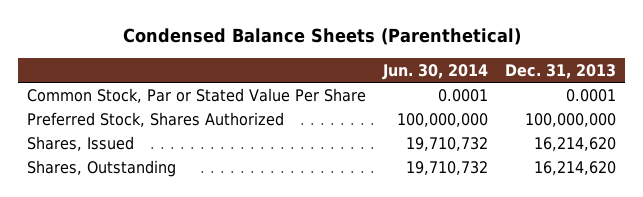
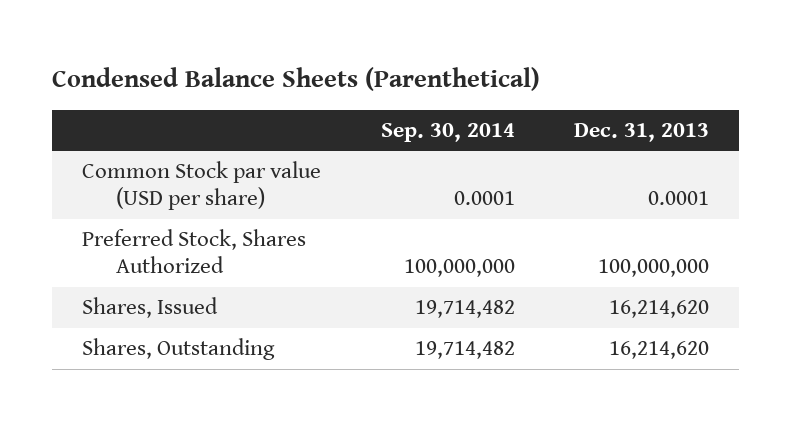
[382,63,489,80] Jun. 30, 2014 -> none
none -> [380,122,515,142] Sep. 30, 2014
[26,87,366,103] Common Stock, Par or Stated Value Per Share -> [82,161,322,211] Common Stock par value (USD per share)

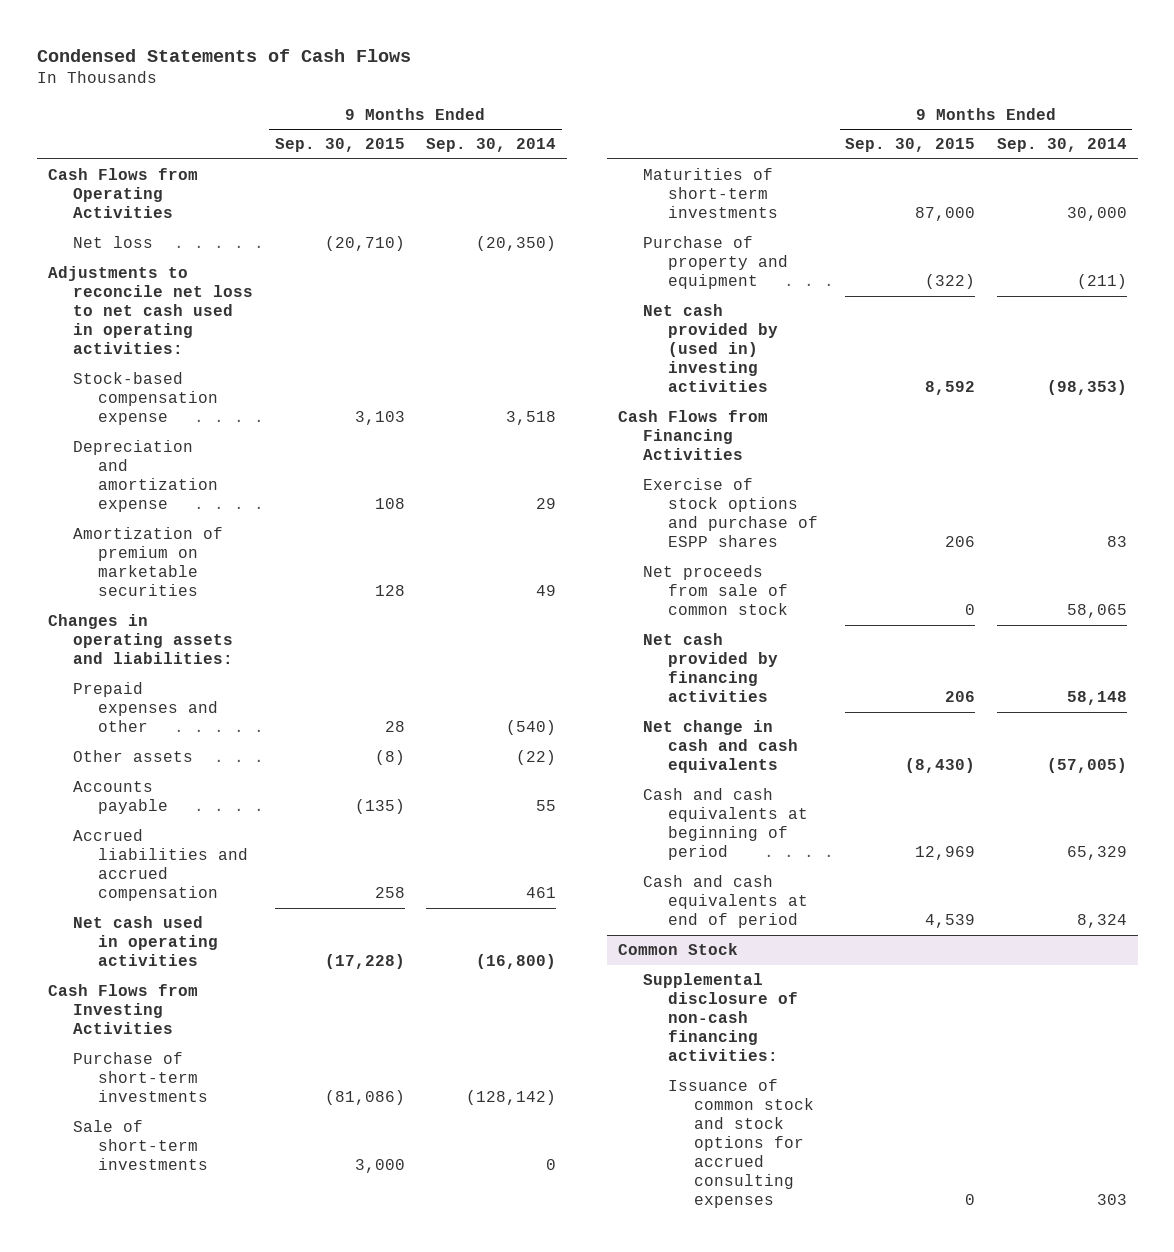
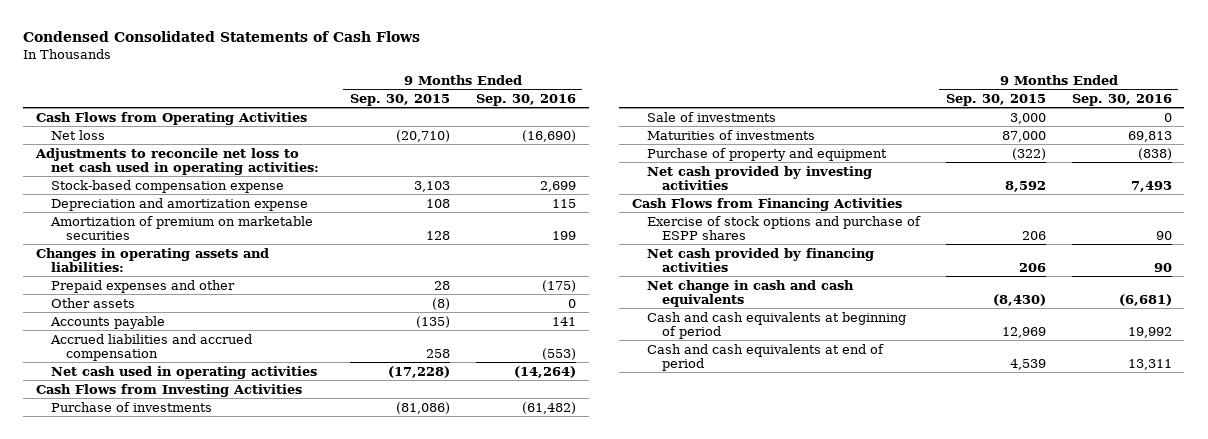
[36,48,411,62] Condensed Statements of Cash Flows -> [23,31,421,43] Condensed Consolidated Statements of Cash Flows
[426,138,557,153] Sep. 30, 2014 -> none
none -> [475,93,576,106] Sep. 30, 2016
[72,1052,209,1103] Purchase of short-term investments -> [51,401,213,412] Purchase of investments
[72,1120,209,1171] Sale of short-term investments -> [646,111,776,122] Sale of investments
[643,168,779,219] Maturities of short-term investments -> [646,129,815,140] Maturities of investments
[643,304,779,393] Net cash provided by (used in) investing activities -> [646,165,872,190] Net cash provided by investing activities
[643,565,789,616] Net proceeds from sale of common stock -> none
[618,943,739,956] Common Stock -> none
[643,973,799,1062] Supplemental disclosure of non-cash financing activities: -> none
[668,1079,814,1209] Issuance of common stock and stock options for accrued consulting expenses -> none

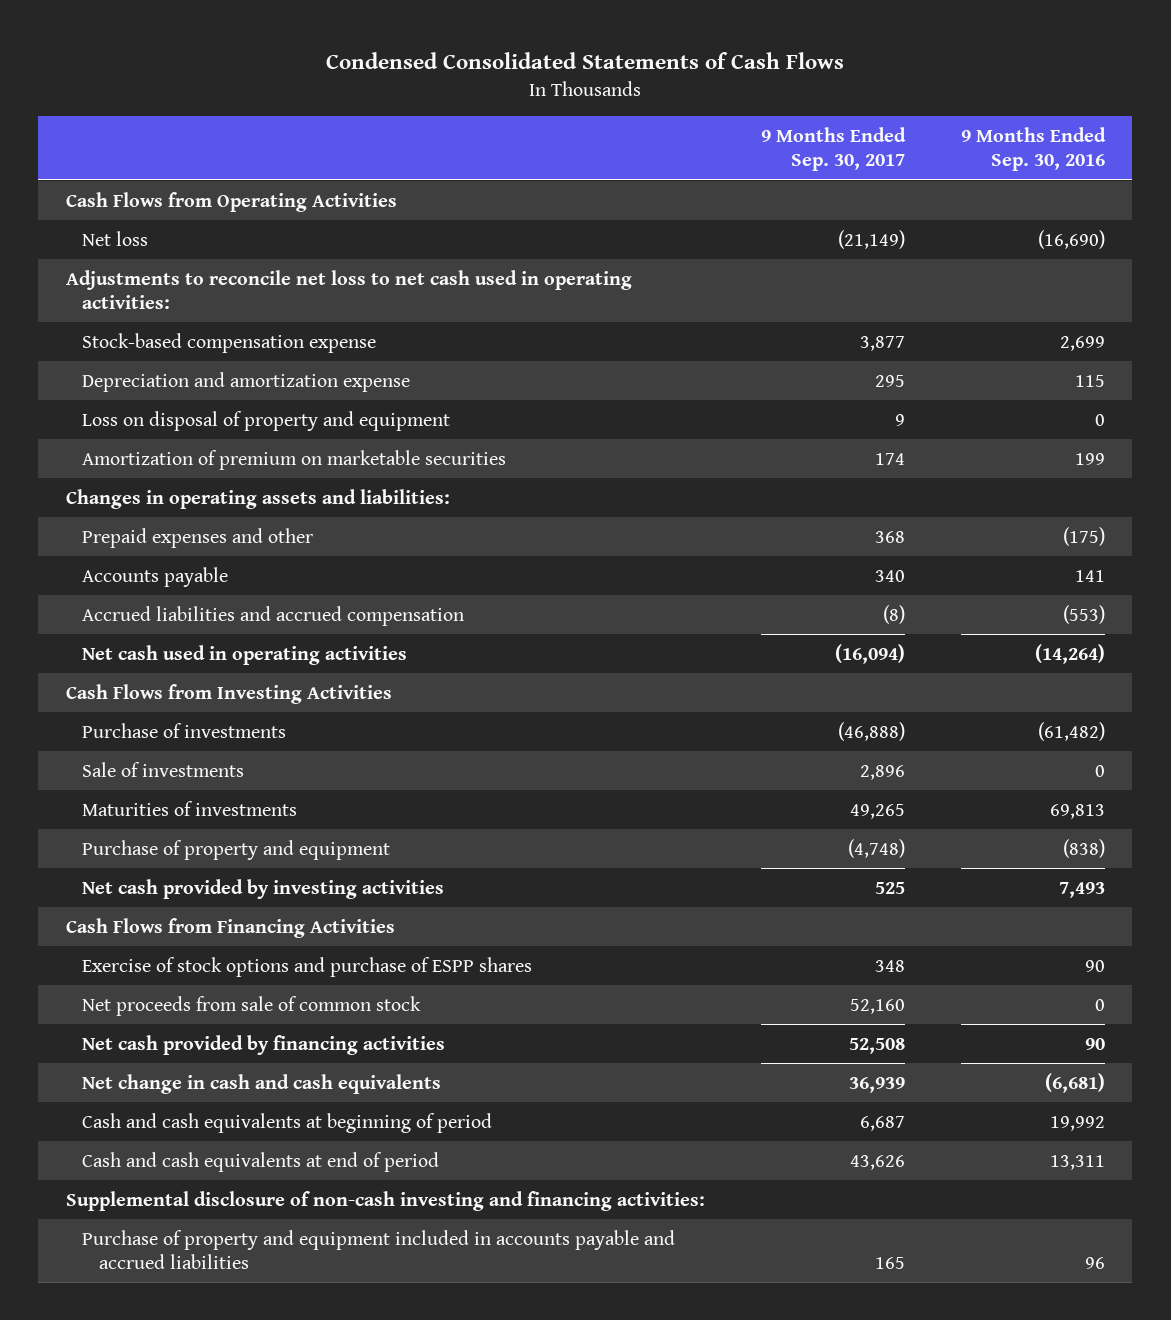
[349,93,450,106] Sep. 30, 2015 -> none
none -> [760,127,906,172] 9 Months Ended Sep. 30, 2017
none -> [82,410,451,431] Loss on disposal of property and equipment
[51,297,136,308] Other assets -> none
none -> [82,995,422,1016] Net proceeds from sale of common stock
none -> [65,1190,705,1211] Supplemental disclosure of non-cash investing and financing activities:
none -> [82,1229,676,1269] Purchase of property and equipment included in accounts payable and accrued liabilities

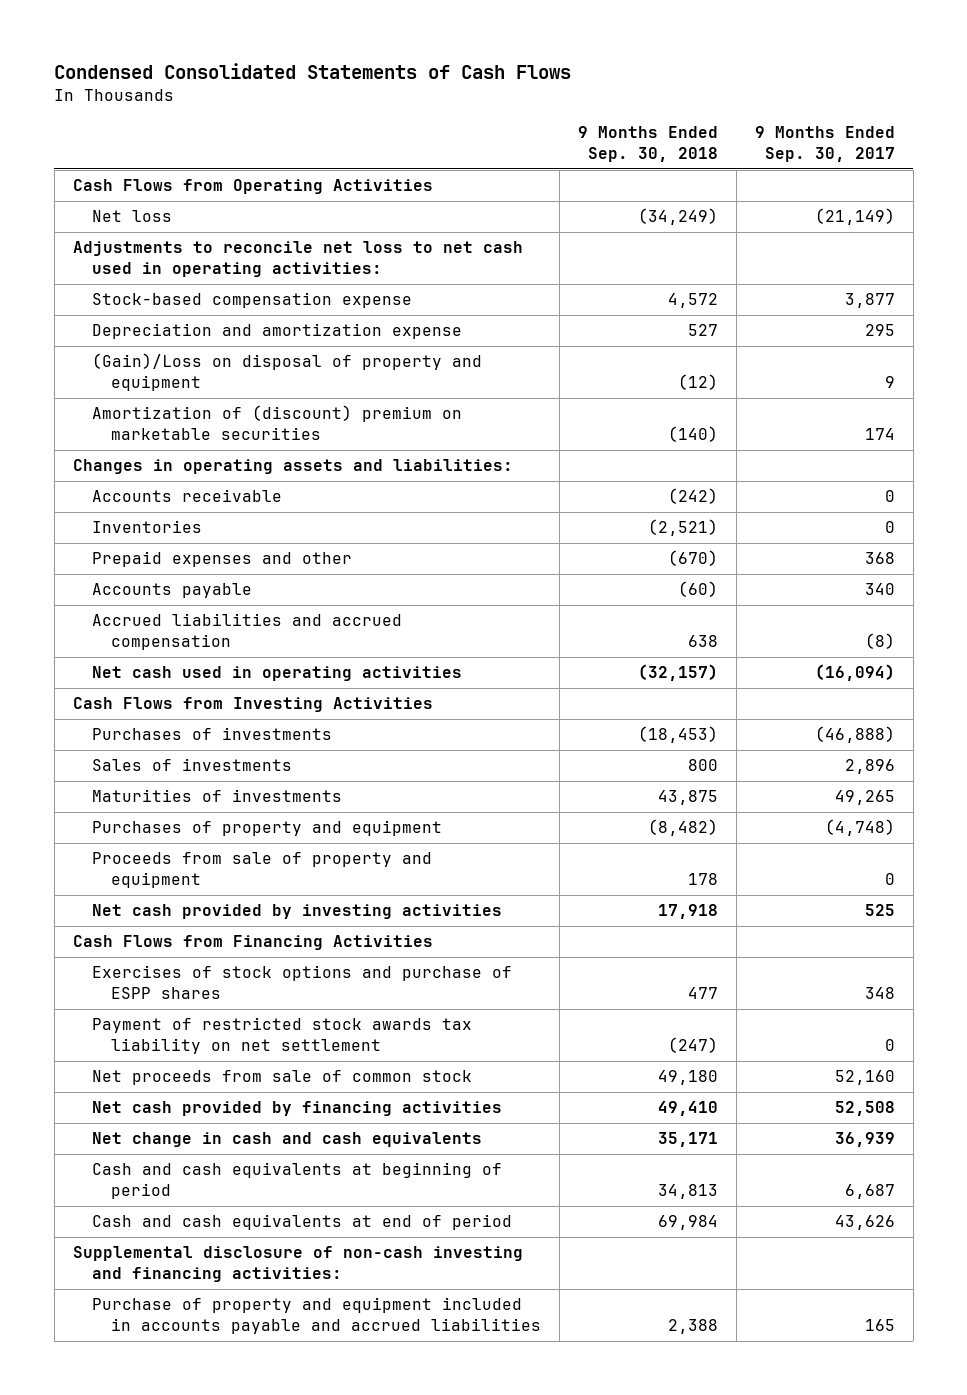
[960,127,1106,172] 9 Months Ended Sep. 30, 2016 -> none
none -> [578,126,719,162] 9 Months Ended Sep. 30, 2018
[82,410,451,431] Loss on disposal of property and equipment -> [92,353,483,392] (Gain)/Loss on disposal of property and equipment
[82,449,507,470] Amortization of premium on marketable securities -> [92,405,463,441] Amortization of (discount) premium on marketable securities
none -> [92,489,283,503] Accounts receivable
none -> [92,520,203,534] Inventories
[82,722,287,738] Purchase of investments -> [92,727,333,741] Purchases of investments
[82,761,245,777] Sale of investments -> [92,758,293,772] Sales of investments
[82,839,391,860] Purchase of property and equipment -> [92,820,443,837] Purchases of property and equipment
none -> [92,852,433,889] Proceeds from sale of property and equipment
[82,956,533,977] Exercise of stock options and purchase of ESPP shares -> [92,965,513,1000] Exercises of stock options and purchase of ESPP shares
none -> [92,1017,473,1055] Payment of restricted stock awards tax liability on net settlement

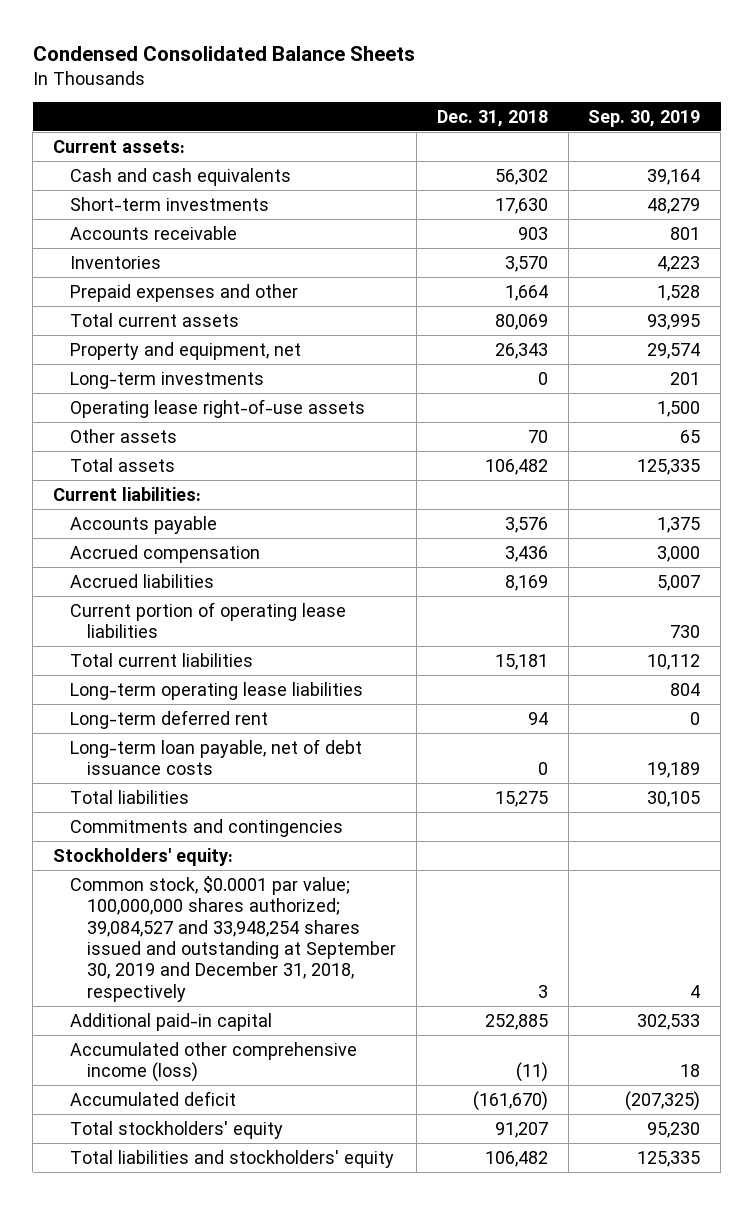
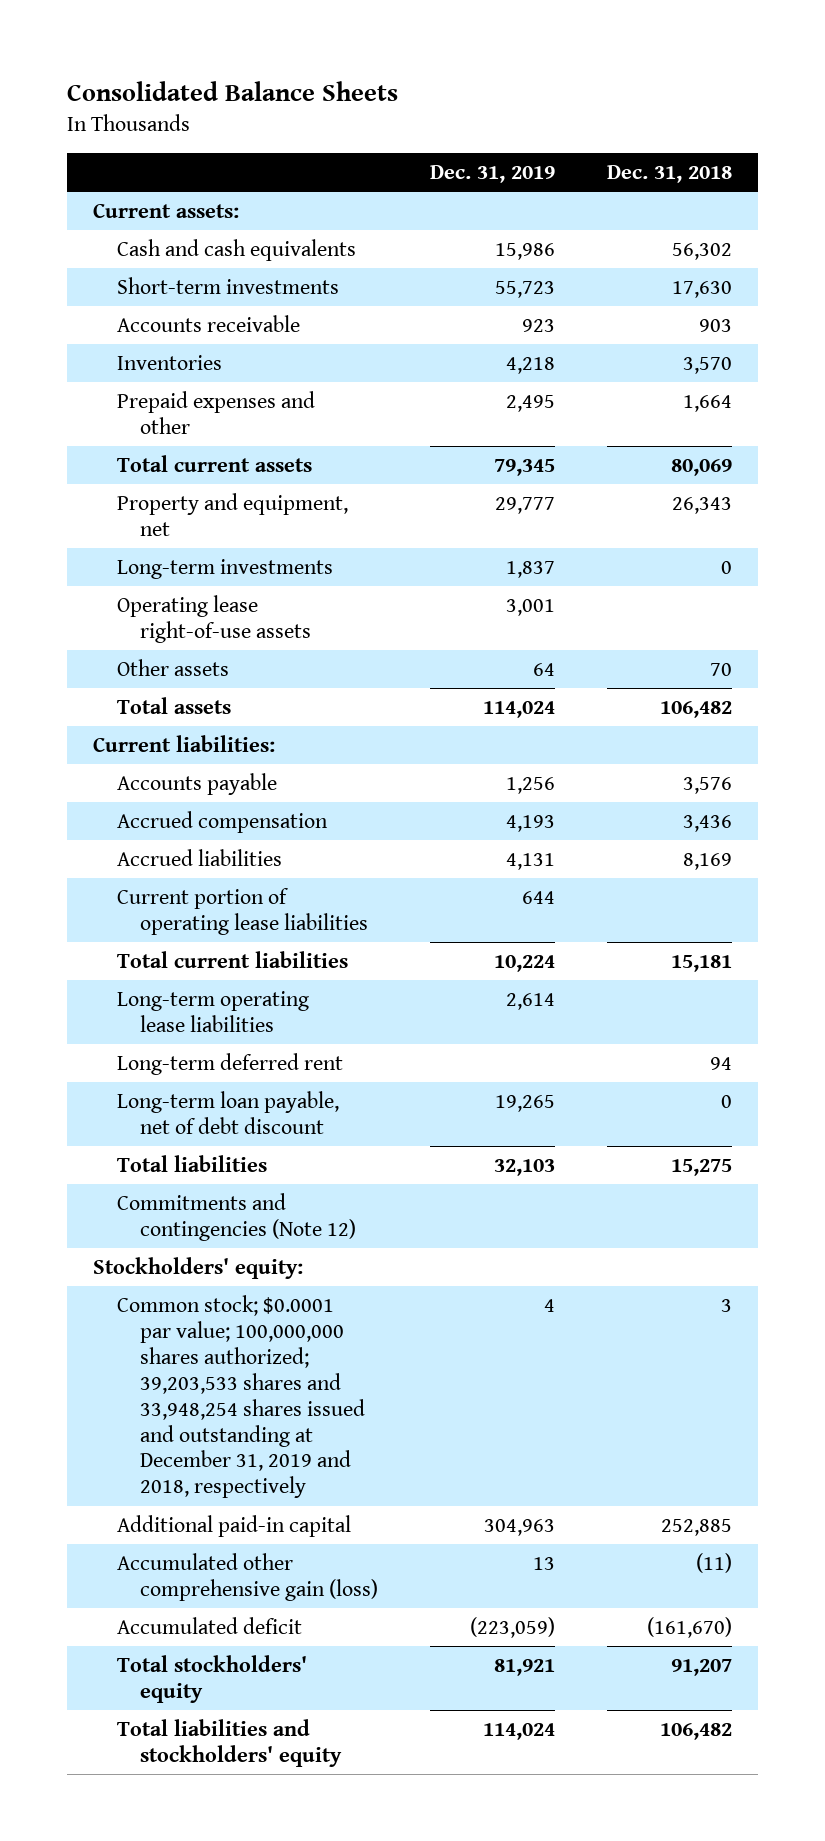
[32,45,415,61] Condensed Consolidated Balance Sheets -> [67,81,399,102] Consolidated Balance Sheets
[588,109,701,127] Sep. 30, 2019 -> none
none -> [430,165,556,184] Dec. 31, 2019
[70,738,363,776] Long-term loan payable, net of debt issuance costs -> [116,1090,339,1134] Long-term loan payable, net of debt discount
[70,818,344,837] Commitments and contingencies -> [116,1192,357,1241] Commitments and contingencies (Note 12)
[70,875,397,1002] Common stock, $0.0001 par value; 100,000,000 shares authorized; 39,084,527 and 33,948,254 shares issued and outstanding at September 30, 2019 and December 31, 2018, respectively -> [116,1294,366,1499] Common stock; $0.0001 par value; 100,000,000 shares authorized; 39,203,533 shares and 33,948,254 shares issued and outstanding at December 31, 2019 and 2018, respectively
[70,1041,358,1083] Accumulated other comprehensive income (loss) -> [116,1552,379,1601] Accumulated other comprehensive gain (loss)

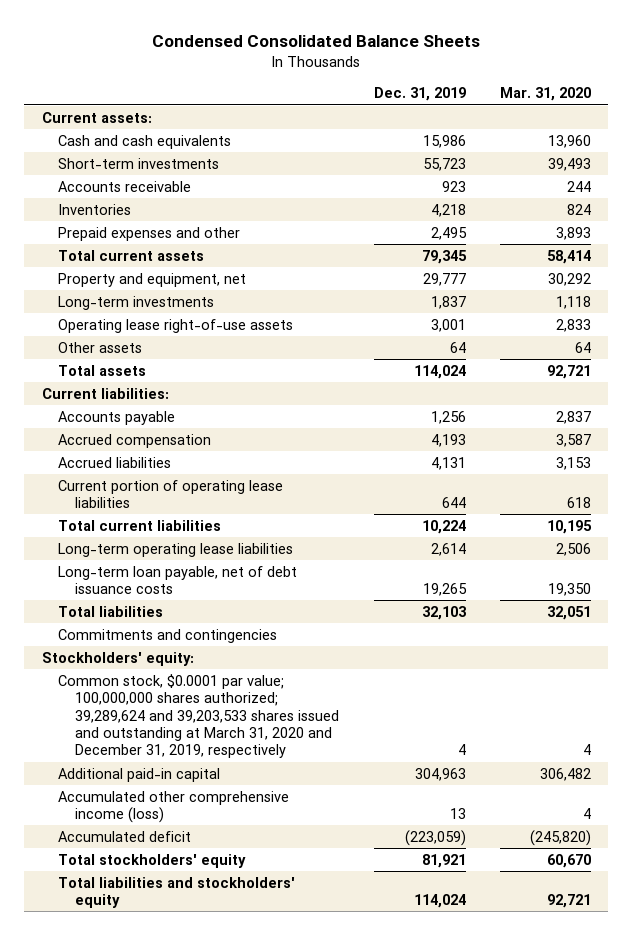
[67,81,399,102] Consolidated Balance Sheets -> [152,35,481,48] Condensed Consolidated Balance Sheets
[607,165,733,184] Dec. 31, 2018 -> none
none -> [500,87,592,102] Mar. 31, 2020
[116,1052,343,1075] Long-term deferred rent -> none
[116,1090,339,1134] Long-term loan payable, net of debt discount -> [58,565,298,595] Long-term loan payable, net of debt issuance costs
[116,1192,357,1241] Commitments and contingencies (Note 12) -> [58,628,278,643] Commitments and contingencies
[116,1294,366,1499] Common stock; $0.0001 par value; 100,000,000 shares authorized; 39,203,533 shares and 33,948,254 shares issued and outstanding at December 31, 2019 and 2018, respectively -> [58,673,340,759] Common stock, $0.0001 par value; 100,000,000 shares authorized; 39,289,624 and 39,203,533 shares issued and outstanding at March 31, 2020 and December 31, 2019, respectively
[116,1552,379,1601] Accumulated other comprehensive gain (loss) -> [58,790,290,824] Accumulated other comprehensive income (loss)

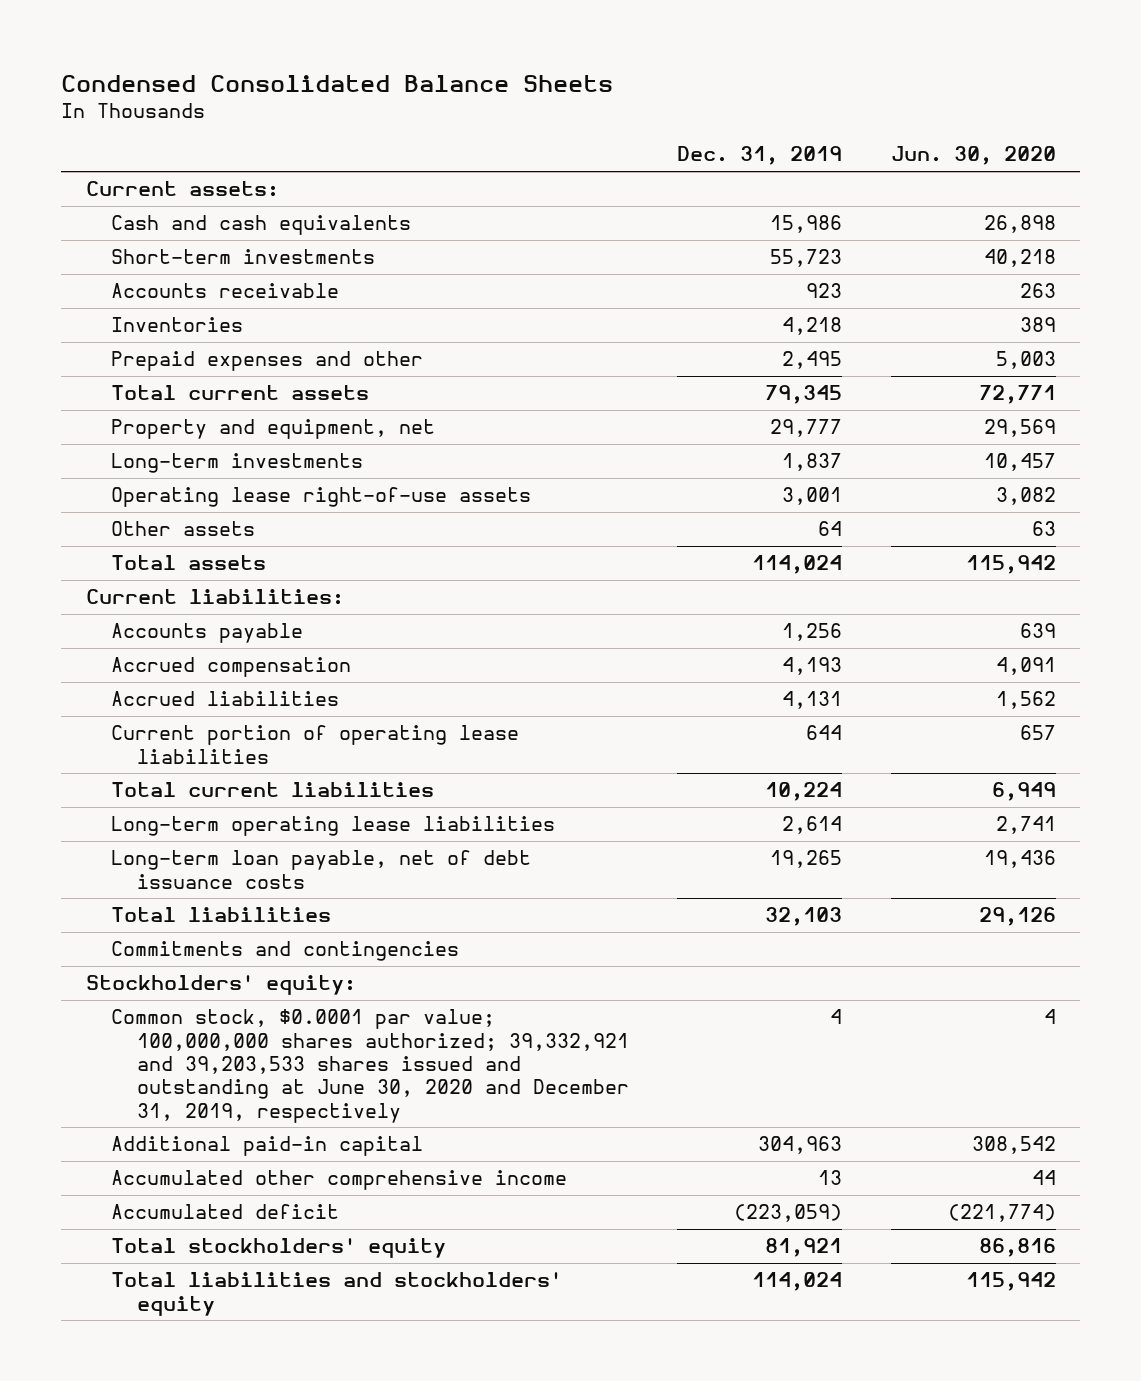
[500,87,592,102] Mar. 31, 2020 -> none
none -> [890,146,1056,166] Jun. 30, 2020
[58,673,340,759] Common stock, $0.0001 par value; 100,000,000 shares authorized; 39,289,624 and 39,203,533 shares issued and outstanding at March 31, 2020 and December 31, 2019, respectively -> [111,1009,630,1123] Common stock, $0.0001 par value; 100,000,000 shares authorized; 39,332,921 and 39,203,533 shares issued and outstanding at June 30, 2020 and December 31, 2019, respectively
[58,790,290,824] Accumulated other comprehensive income (loss) -> [111,1170,568,1191] Accumulated other comprehensive income

